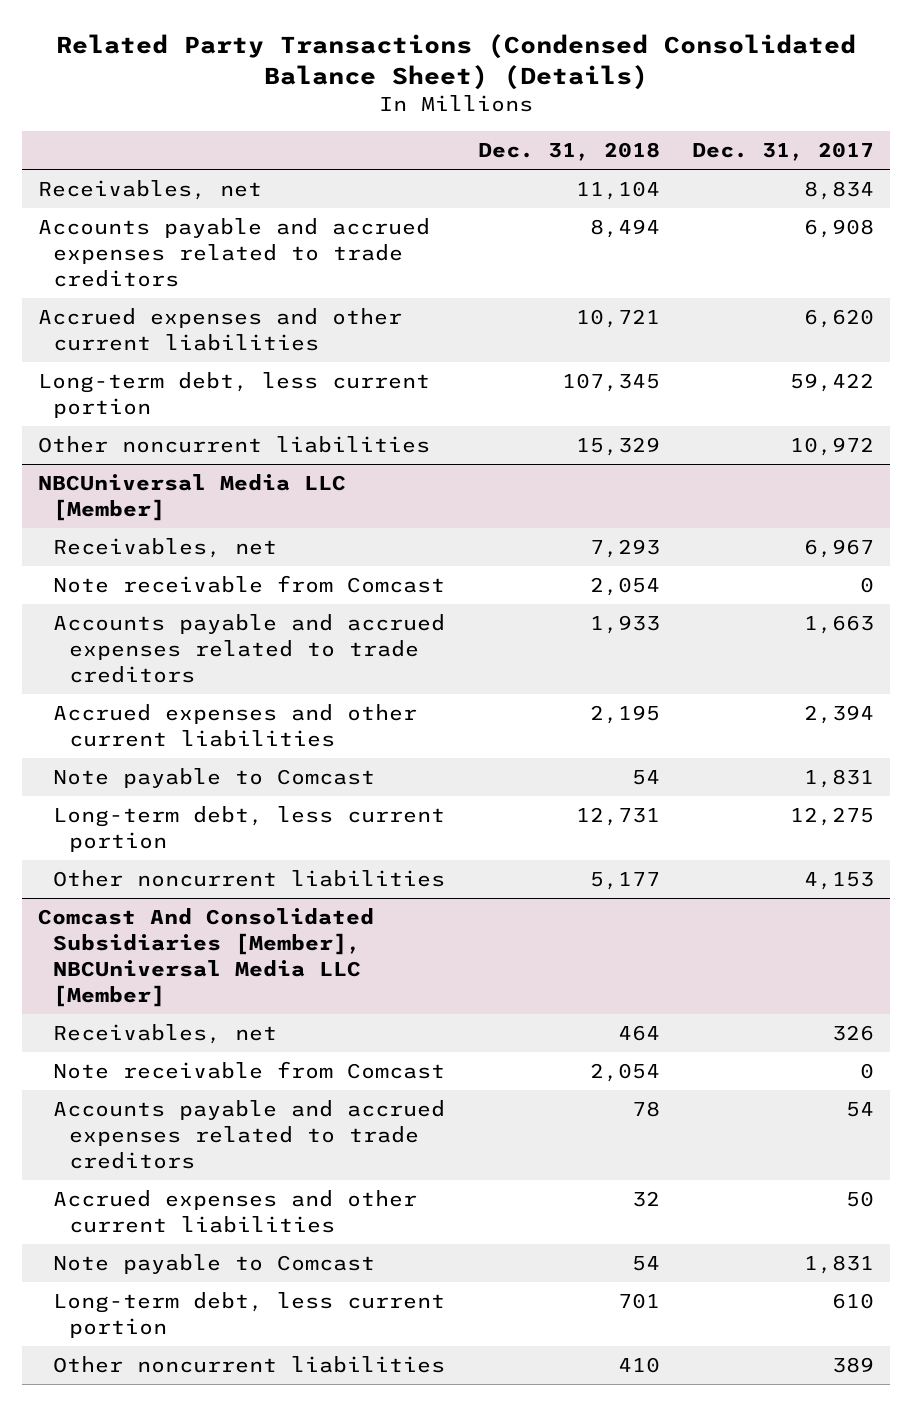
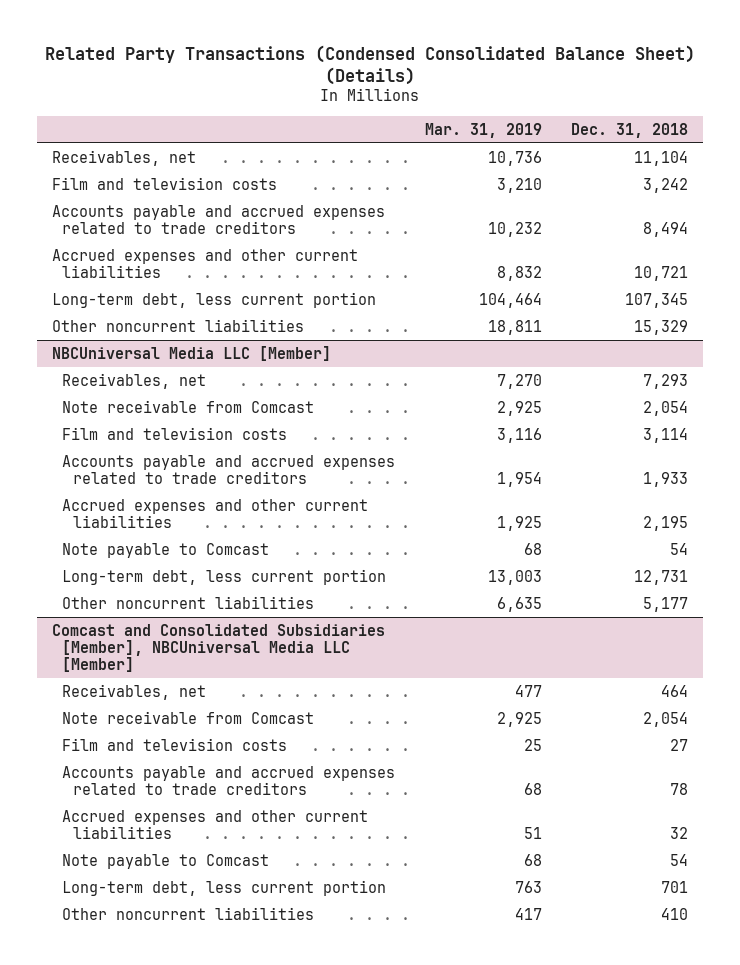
[691,141,874,161] Dec. 31, 2017 -> none
none -> [424,122,542,138] Mar. 31, 2019
none -> [51,176,277,190] Film and television costs
none -> [62,426,288,440] Film and television costs
[37,908,374,1007] Comcast And Consolidated Subsidiaries [Member], NBCUniversal Media LLC [Member] -> [51,623,385,672] Comcast and Consolidated Subsidiaries [Member], NBCUniversal Media LLC [Member]
none -> [62,737,288,751] Film and television costs

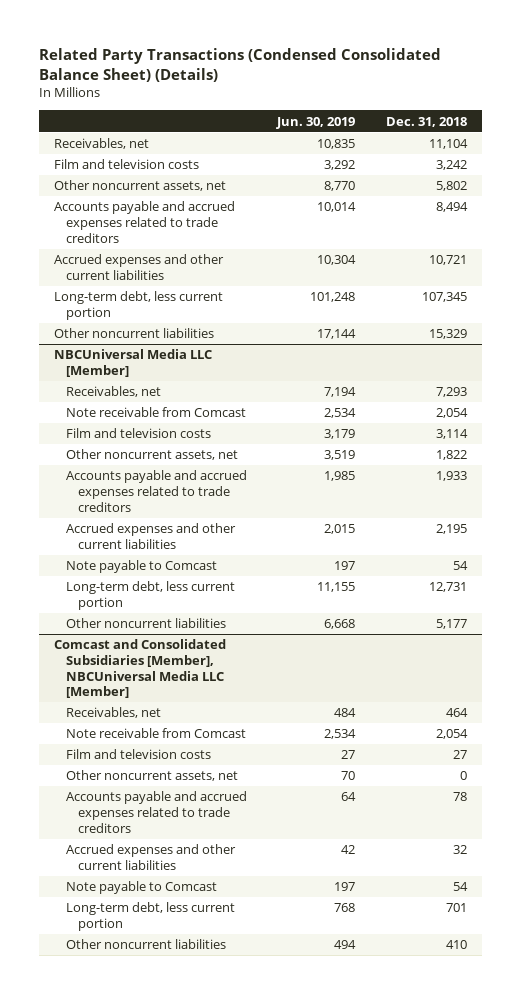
[424,122,542,138] Mar. 31, 2019 -> none
none -> [276,116,356,129] Jun. 30, 2019
none -> [54,180,227,192] Other noncurrent assets, net
none -> [66,449,239,461] Other noncurrent assets, net
none -> [66,770,239,782] Other noncurrent assets, net

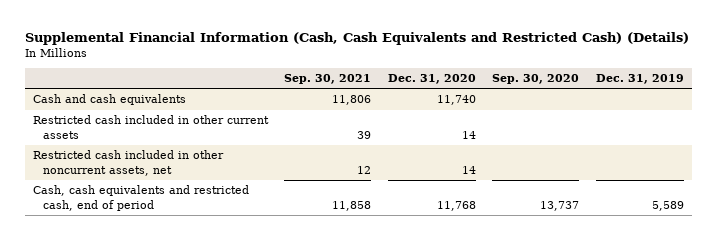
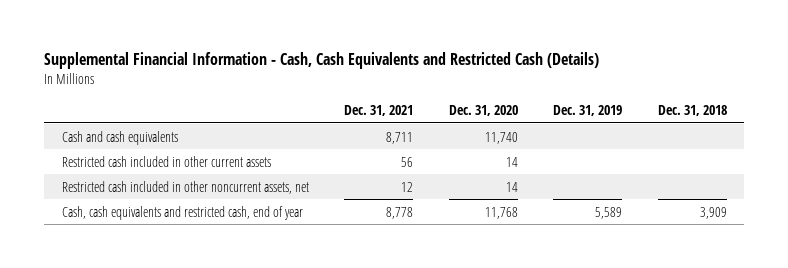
[24,31,689,45] Supplemental Financial Information (Cash, Cash Equivalents and Restricted Cash) (Details) -> [44,52,600,70] Supplemental Financial Information - Cash, Cash Equivalents and Restricted Cash (Details)
[284,73,372,84] Sep. 30, 2021 -> none
[492,73,580,84] Sep. 30, 2020 -> none
none -> [344,105,414,117] Dec. 31, 2021
none -> [657,105,727,117] Dec. 31, 2018
[32,185,249,211] Cash, cash equivalents and restricted cash, end of period -> [61,205,303,220] Cash, cash equivalents and restricted cash, end of year

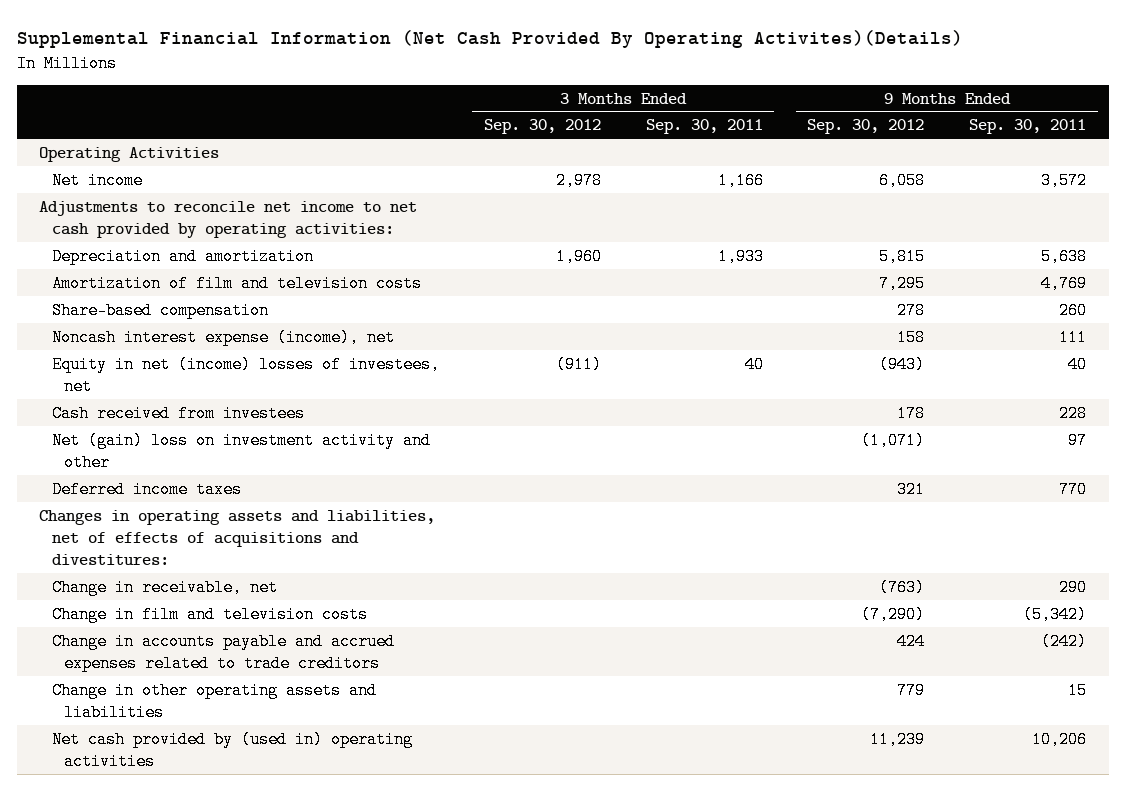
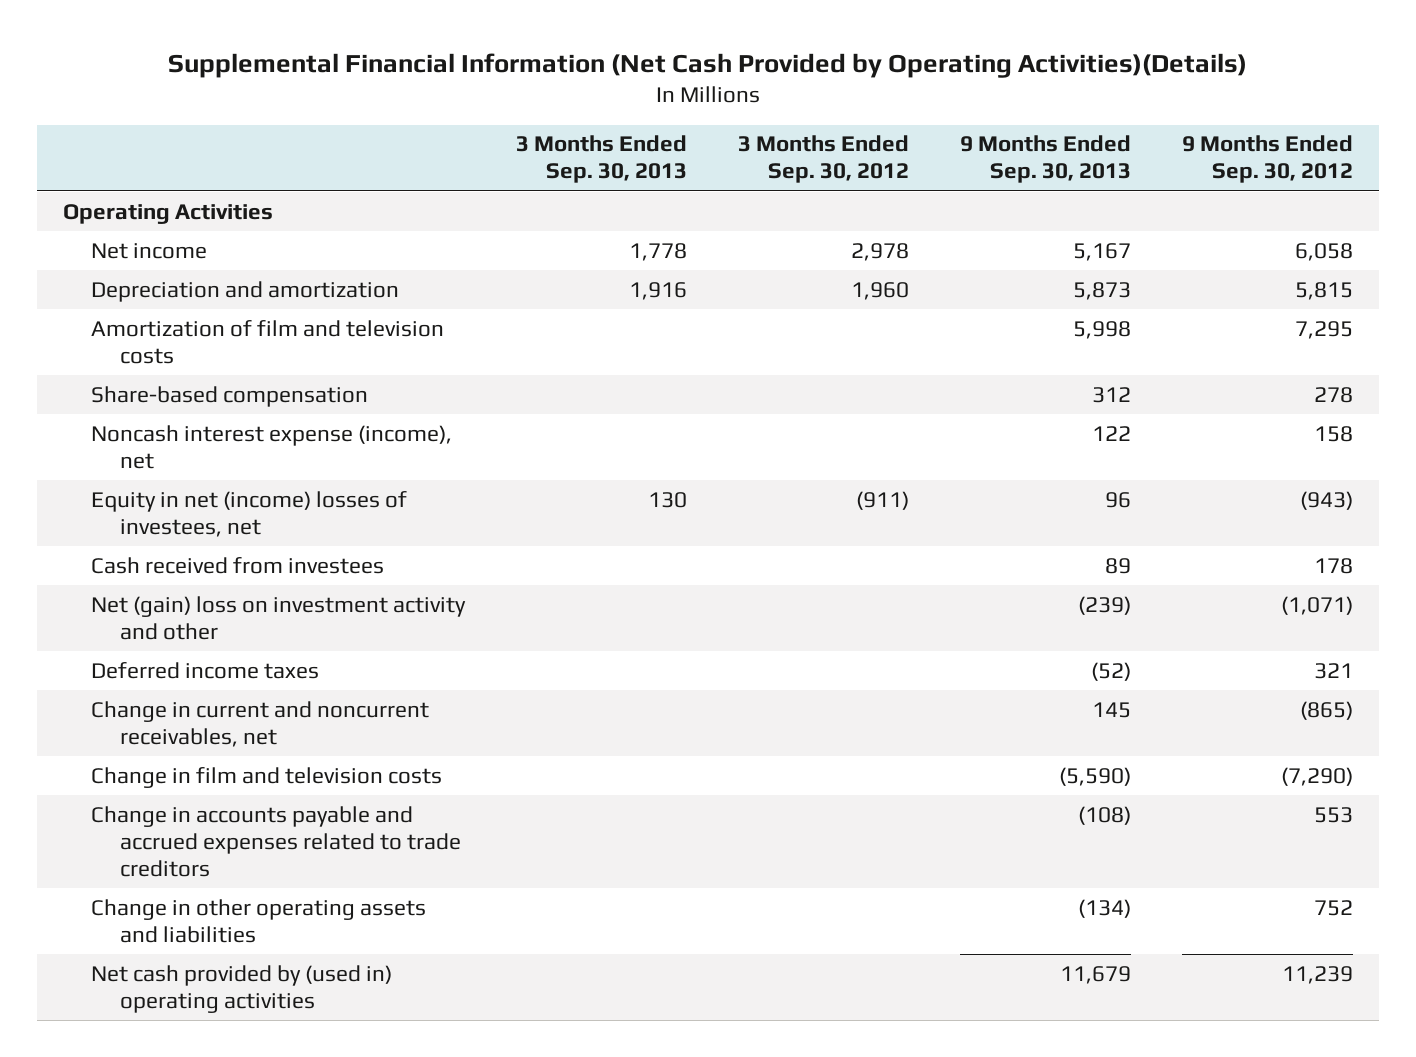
[16,29,963,48] Supplemental Financial Information (Net Cash Provided By Operating Activites)(Details) -> [167,52,1247,78] Supplemental Financial Information (Net Cash Provided by Operating Activities)(Details)
[645,119,763,135] Sep. 30, 2011 -> none
[969,119,1087,135] Sep. 30, 2011 -> none
none -> [516,135,688,184] 3 Months Ended Sep. 30, 2013
none -> [960,135,1132,184] 9 Months Ended Sep. 30, 2013
[39,200,418,239] Adjustments to reconcile net income to net cash provided by operating activities: -> none
[39,509,436,566] Changes in operating assets and liabilities, net of effects of acquisitions and divestitures: -> none
[51,578,278,596] Change in receivable, net -> none
none -> [91,700,430,747] Change in current and noncurrent receivables, net
[897,632,926,650] 424 -> [1314,806,1354,823] 553
[897,681,926,699] 779 -> [1314,899,1354,916] 752

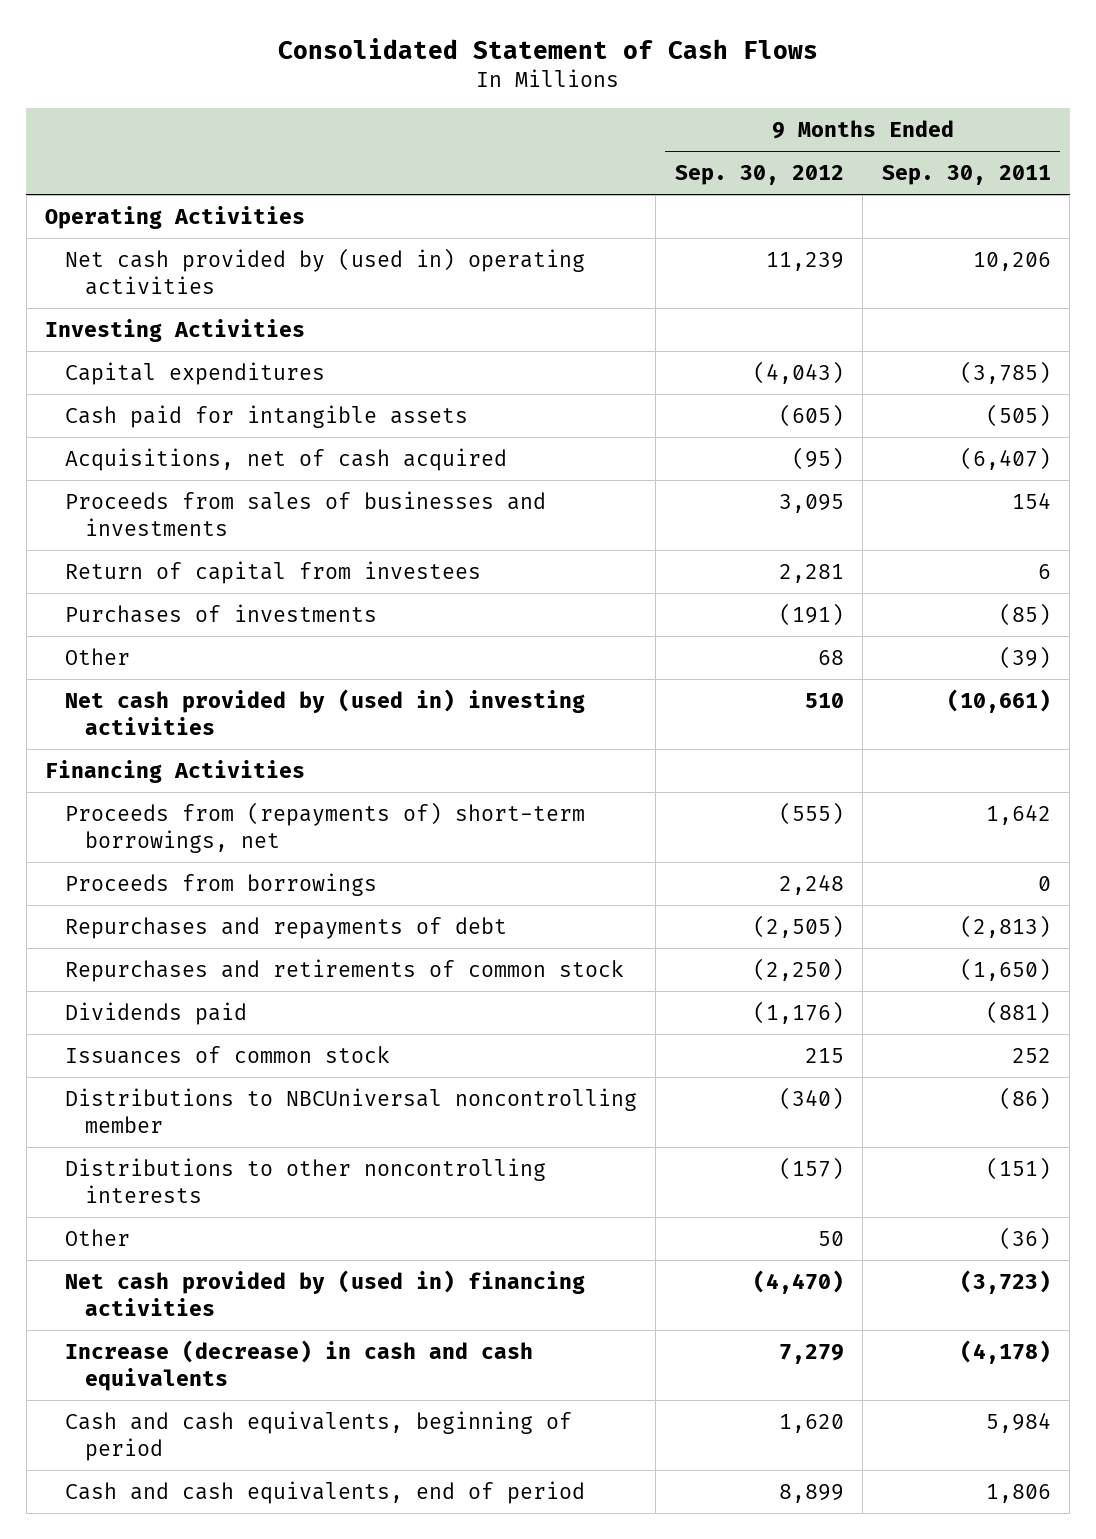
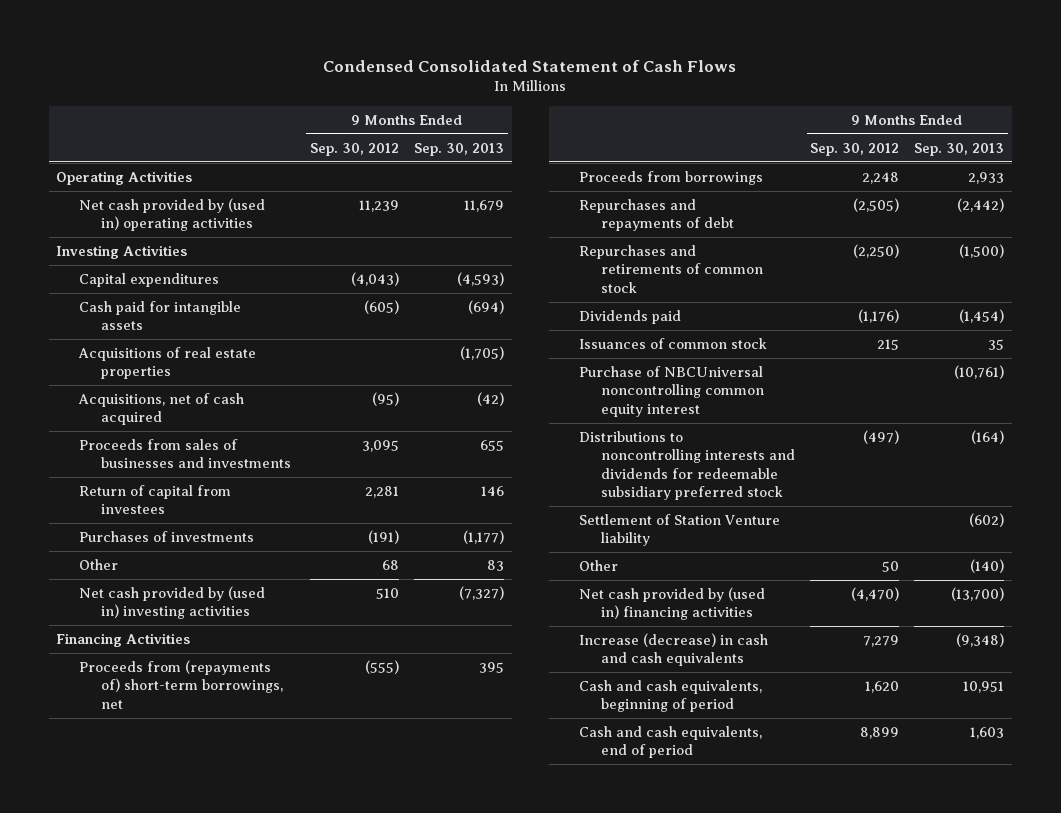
[278,37,819,59] Consolidated Statement of Cash Flows -> [323,59,737,72] Condensed Consolidated Statement of Cash Flows
[881,164,1051,185] Sep. 30, 2011 -> none
none -> [414,142,505,156] Sep. 30, 2013
none -> [77,346,256,380] Acquisitions of real estate properties
[64,1087,637,1134] Distributions to NBCUniversal noncontrolling member -> none
[64,1157,546,1204] Distributions to other noncontrolling interests -> none
none -> [578,365,765,417] Purchase of NBCUniversal noncontrolling common equity interest
none -> [578,430,796,501] Distributions to noncontrolling interests and dividends for redeemable subsidiary preferred stock
none -> [578,513,780,547] Settlement of Station Venture liability

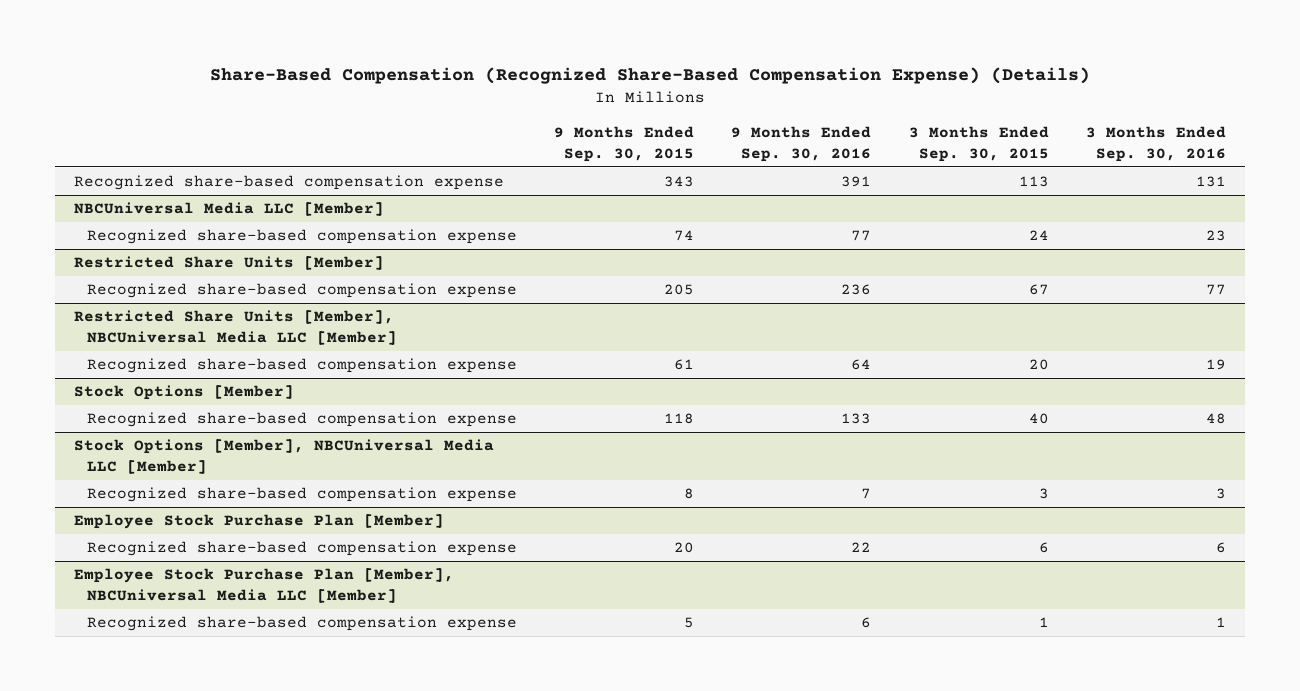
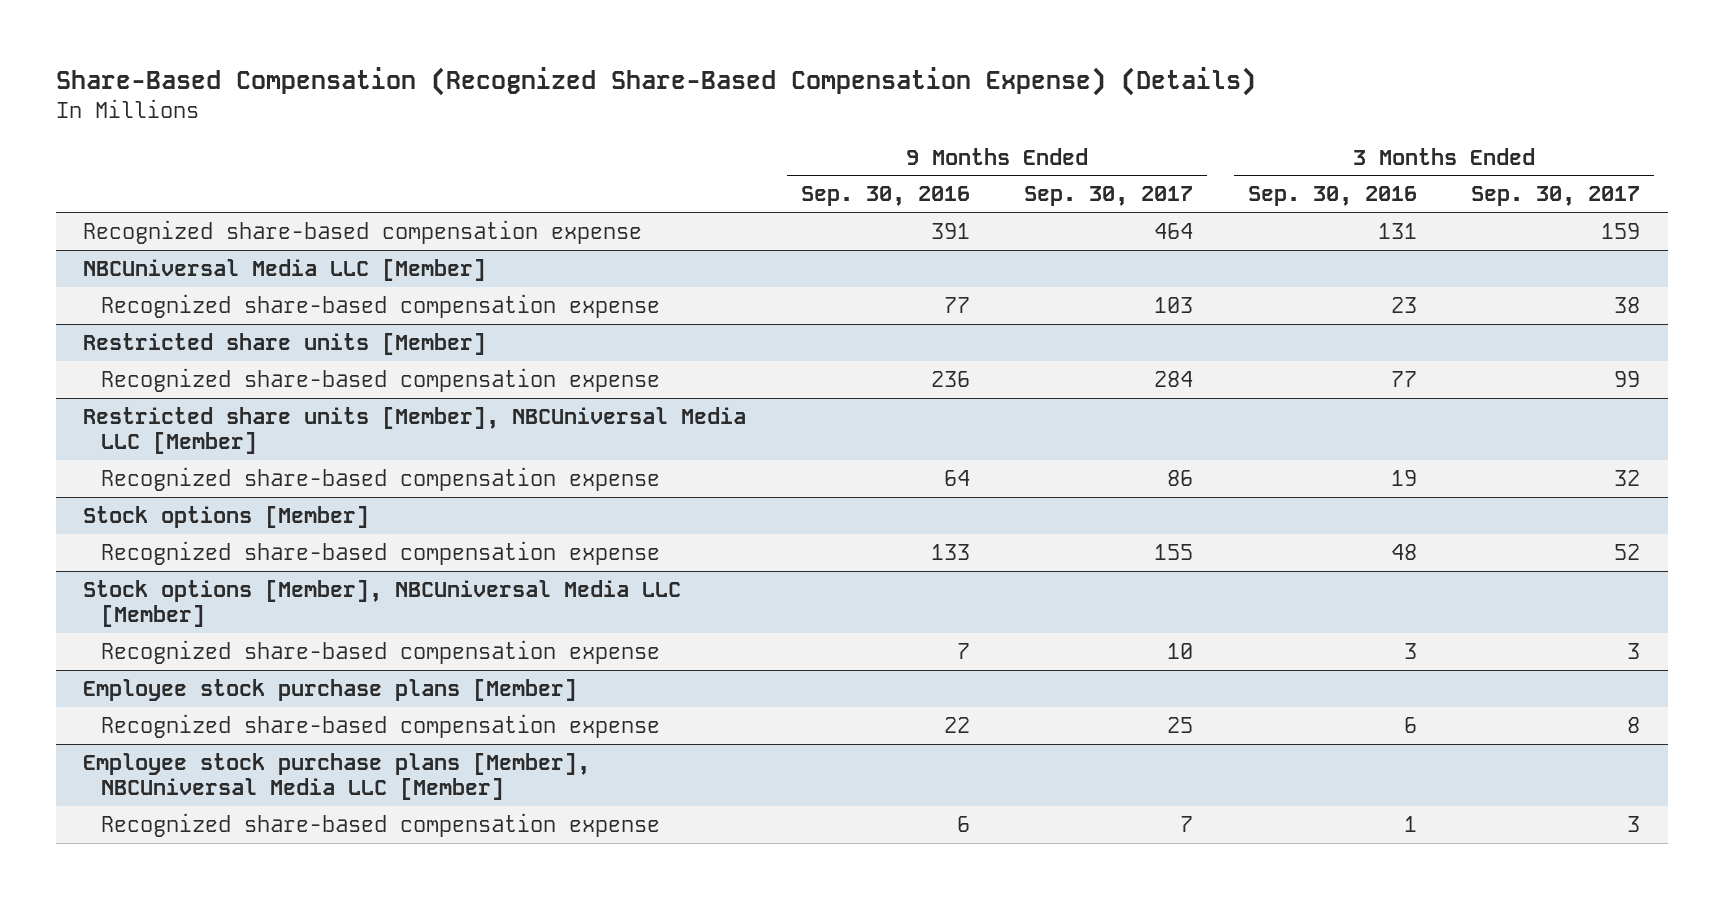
[553,125,694,162] 9 Months Ended Sep. 30, 2015 -> none
[908,125,1049,162] 3 Months Ended Sep. 30, 2015 -> none
none -> [1024,186,1194,207] Sep. 30, 2017
none -> [1471,186,1641,207] Sep. 30, 2017
[73,256,384,271] Restricted Share Units [Member] -> [83,332,487,355] Restricted share units [Member]
[73,310,397,346] Restricted Share Units [Member], NBCUniversal Media LLC [Member] -> [83,406,747,454] Restricted share units [Member], NBCUniversal Media LLC [Member]
[73,385,294,401] Stock Options [Member] -> [83,505,370,528] Stock options [Member]
[73,439,494,475] Stock Options [Member], NBCUniversal Media LLC [Member] -> [83,579,682,627] Stock options [Member], NBCUniversal Media LLC [Member]
[73,514,444,530] Employee Stock Purchase Plan [Member] -> [83,678,578,701] Employee stock purchase plans [Member]
[73,568,454,604] Employee Stock Purchase Plan [Member], NBCUniversal Media LLC [Member] -> [83,752,591,800] Employee stock purchase plans [Member], NBCUniversal Media LLC [Member]

